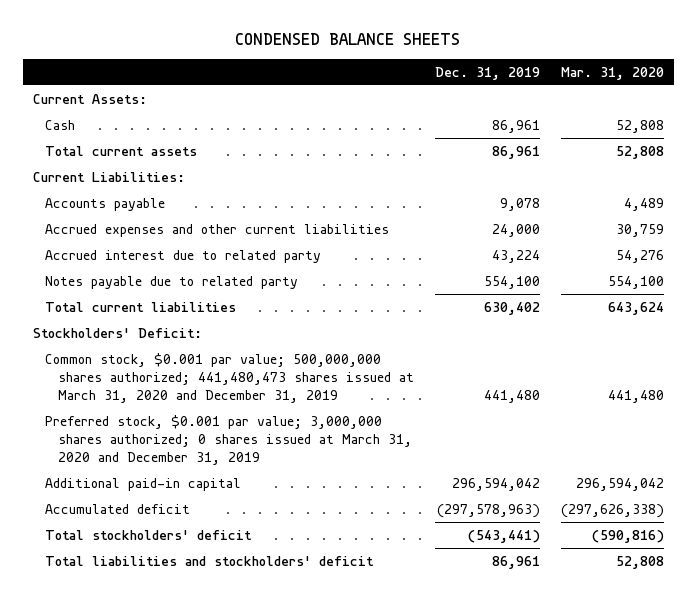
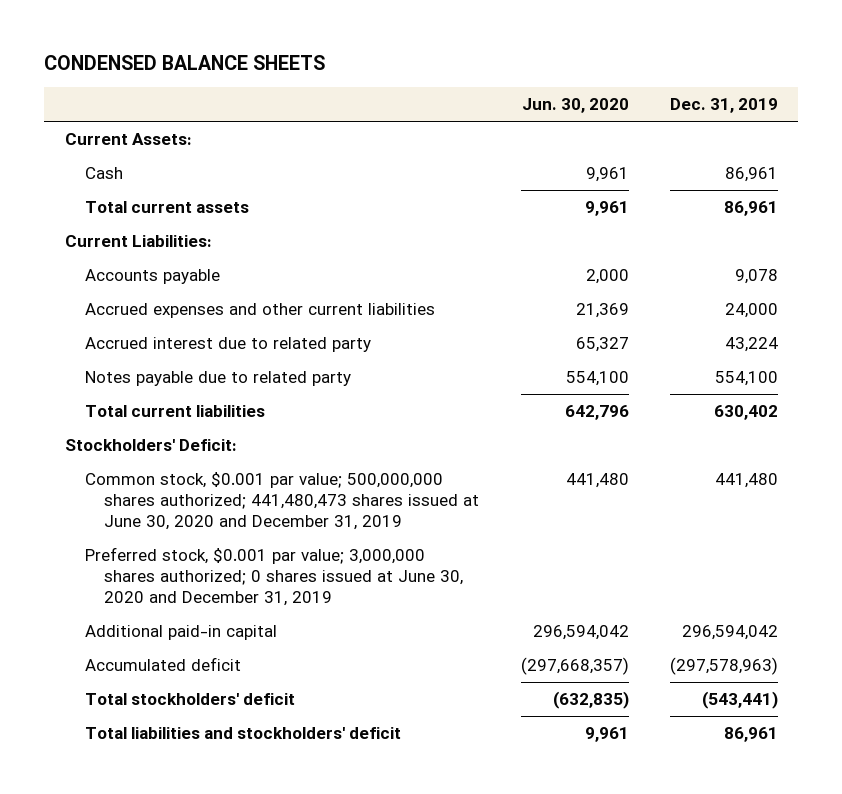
[560,66,664,80] Mar. 31, 2020 -> none
none -> [521,98,629,114] Jun. 30, 2020
[45,352,415,403] Common stock, $0.001 par value; 500,000,000 shares authorized; 441,480,473 shares issued at March 31, 2020 and December 31, 2019 -> [84,471,480,531] Common stock, $0.001 par value; 500,000,000 shares authorized; 441,480,473 shares issued at June 30, 2020 and December 31, 2019
[45,414,413,465] Preferred stock, $0.001 par value; 3,000,000 shares authorized; 0 shares issued at March 31, 2020 and December 31, 2019 -> [84,546,464,607] Preferred stock, $0.001 par value; 3,000,000 shares authorized; 0 shares issued at June 30, 2020 and December 31, 2019

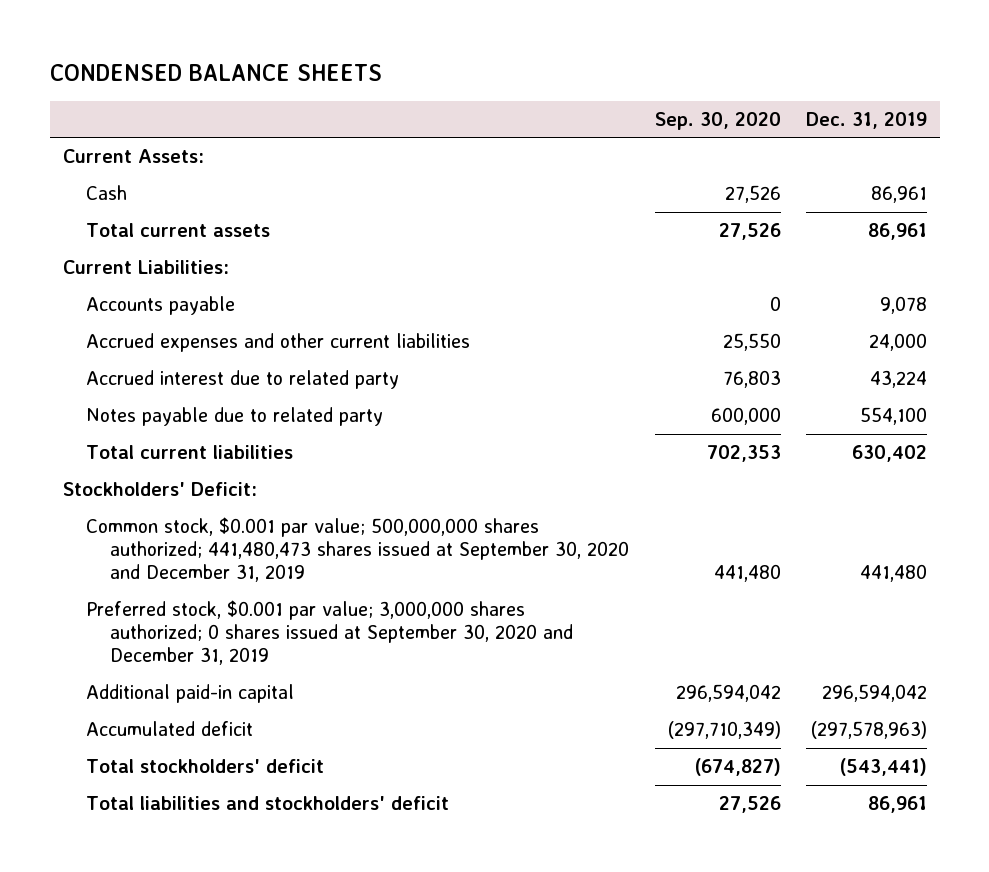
[521,98,629,114] Jun. 30, 2020 -> none
none -> [654,111,781,130] Sep. 30, 2020
[84,471,480,531] Common stock, $0.001 par value; 500,000,000 shares authorized; 441,480,473 shares issued at June 30, 2020 and December 31, 2019 -> [86,517,630,583] Common stock, $0.001 par value; 500,000,000 shares authorized; 441,480,473 shares issued at September 30, 2020 and December 31, 2019
[84,546,464,607] Preferred stock, $0.001 par value; 3,000,000 shares authorized; 0 shares issued at June 30, 2020 and December 31, 2019 -> [86,600,574,666] Preferred stock, $0.001 par value; 3,000,000 shares authorized; 0 shares issued at September 30, 2020 and December 31, 2019

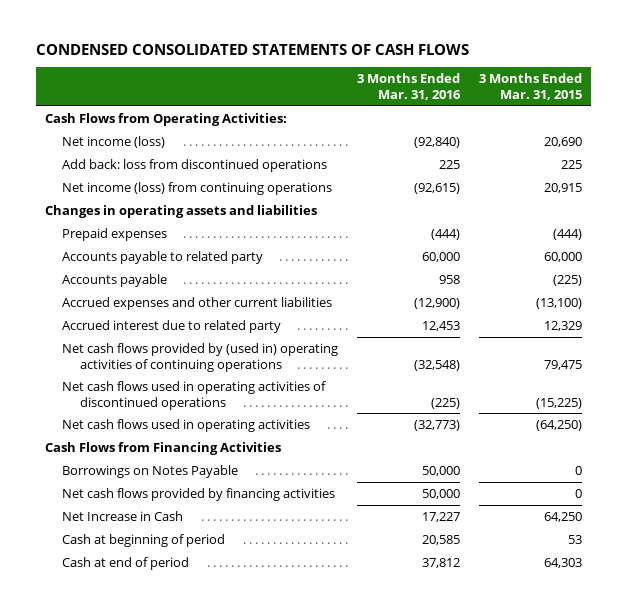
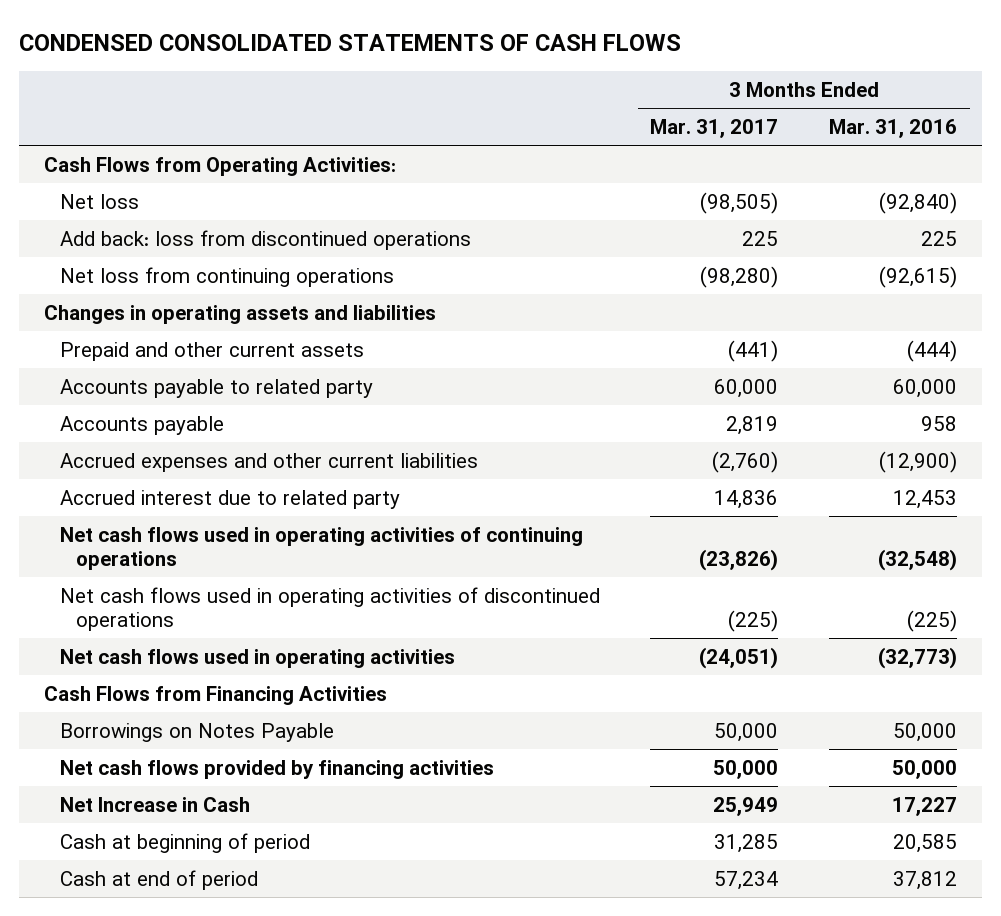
[478,73,582,100] 3 Months Ended Mar. 31, 2015 -> none
none -> [650,118,779,138] Mar. 31, 2017
[62,135,166,148] Net income (loss) -> [59,193,139,209] Net loss
[62,181,333,195] Net income (loss) from continuing operations -> [59,266,394,287] Net loss from continuing operations
[62,227,168,241] Prepaid expenses -> [59,341,364,361] Prepaid and other current assets
[62,342,339,372] Net cash flows provided by (used in) operating activities of continuing operations -> [59,526,583,571] Net cash flows used in operating activities of continuing operations

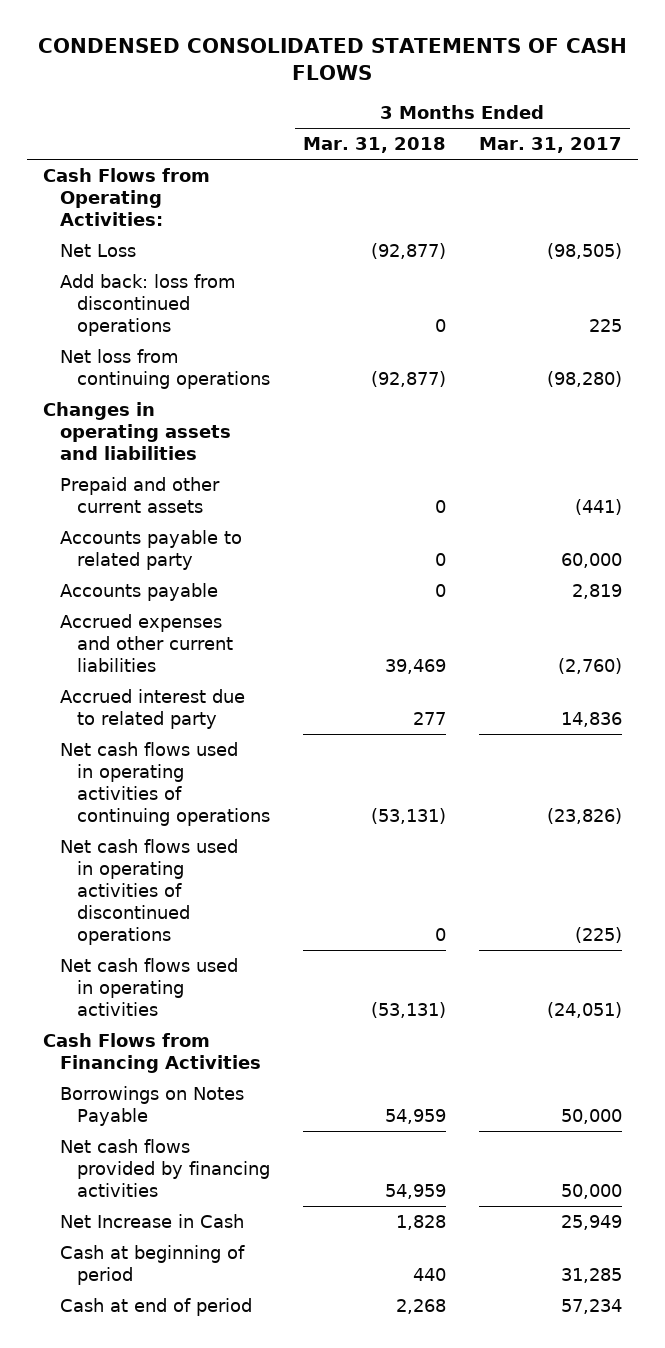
[828,118,957,138] Mar. 31, 2016 -> none
none -> [302,137,446,154] Mar. 31, 2018
[59,193,139,209] Net loss -> [60,243,137,257] Net Loss

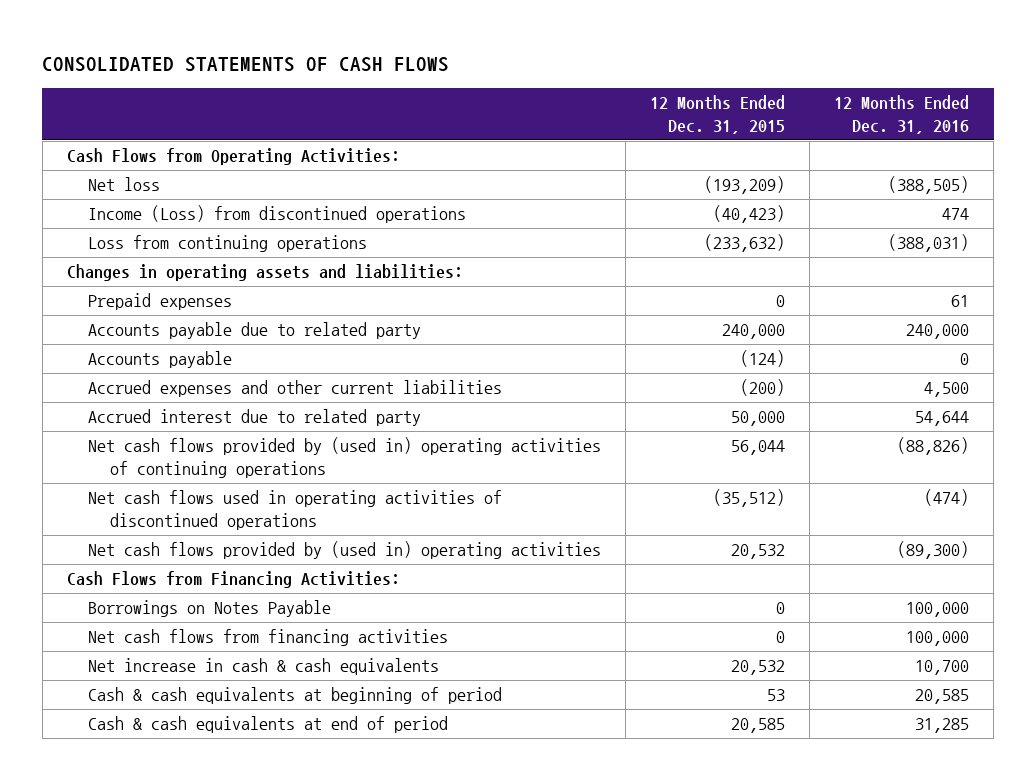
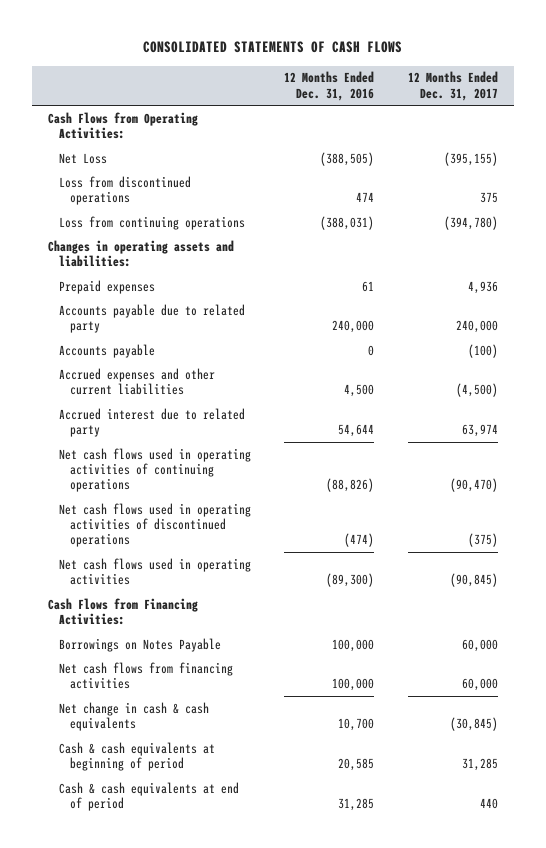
[650,95,786,134] 12 Months Ended Dec. 31, 2015 -> none
none -> [407,71,498,101] 12 Months Ended Dec. 31, 2017
[88,177,161,192] Net loss -> [59,152,108,164] Net Loss
[88,205,467,224] Income (Loss) from discontinued operations -> [59,175,192,206] Loss from discontinued operations
[88,437,602,479] Net cash flows provided by (used in) operating activities of continuing operations -> [59,447,252,493] Net cash flows used in operating activities of continuing operations
[88,541,602,560] Net cash flows provided by (used in) operating activities -> [59,557,252,586] Net cash flows used in operating activities
[88,658,440,676] Net increase in cash & cash equivalents -> [59,701,210,732] Net change in cash & cash equivalents

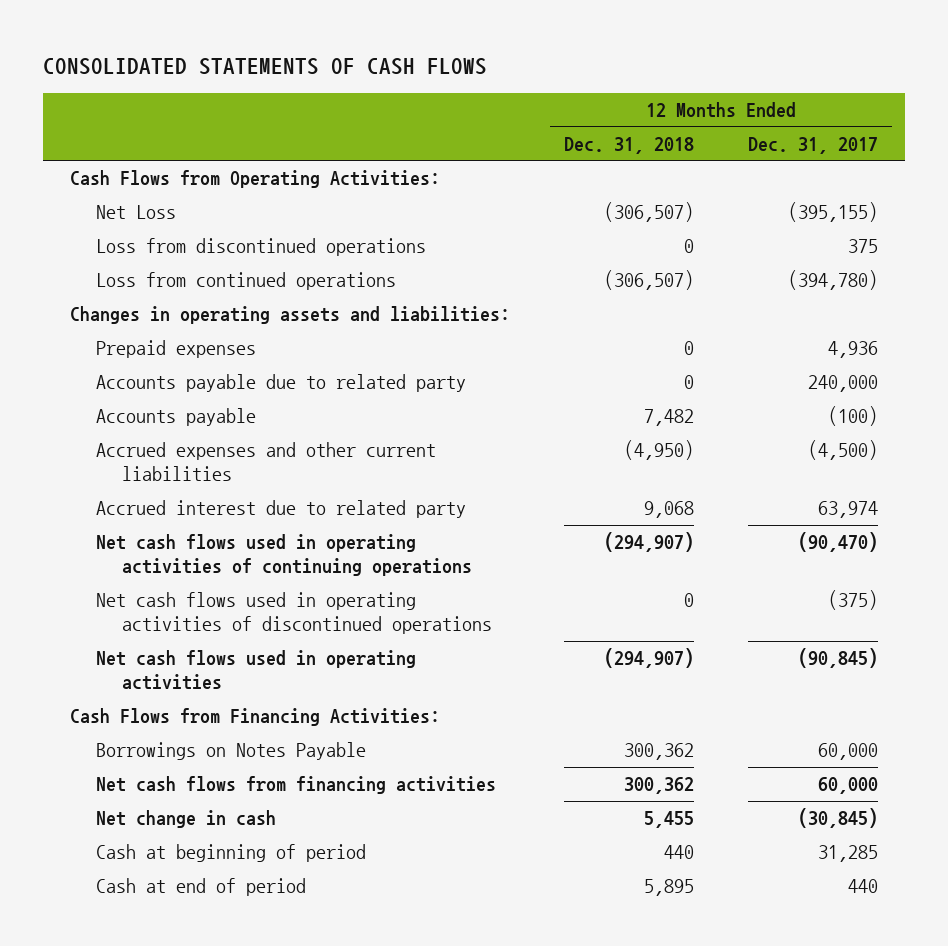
[284,71,375,101] 12 Months Ended Dec. 31, 2016 -> none
none -> [563,136,694,154] Dec. 31, 2018
[59,215,246,230] Loss from continuing operations -> [95,272,396,291] Loss from continued operations
[59,701,210,732] Net change in cash & cash equivalents -> [95,810,276,829] Net change in cash
[59,741,216,772] Cash & cash equivalents at beginning of period -> [95,844,366,863] Cash at beginning of period
[59,781,240,812] Cash & cash equivalents at end of period -> [95,878,306,897] Cash at end of period

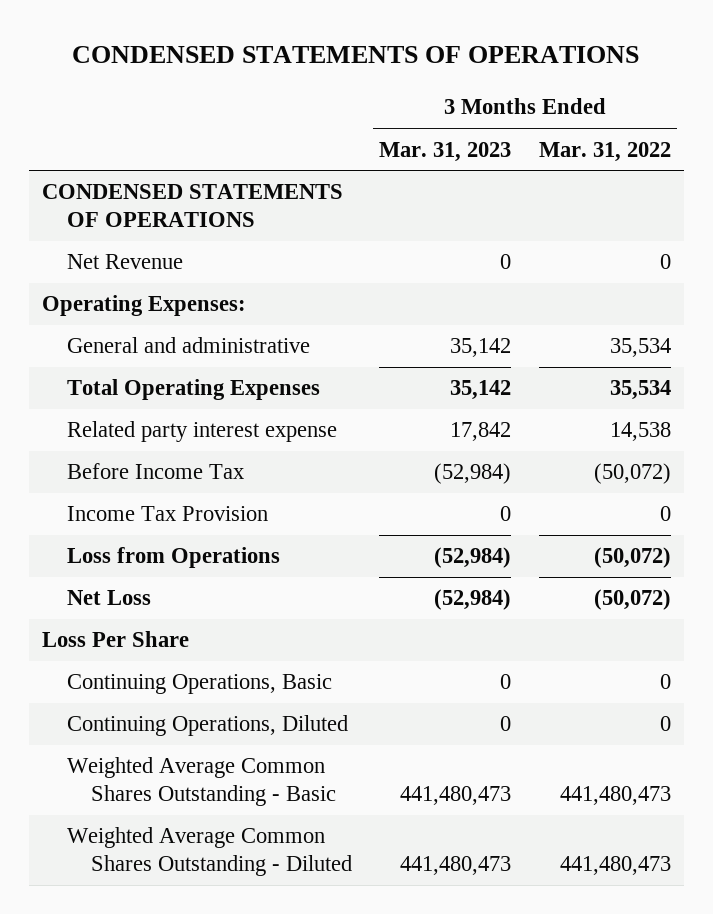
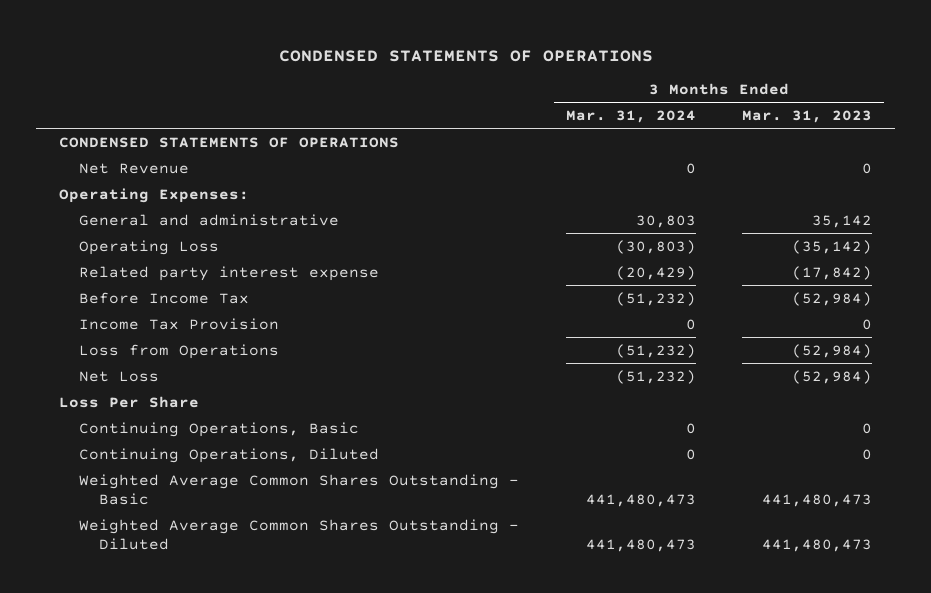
[538,141,671,162] Mar. 31, 2022 -> none
none -> [565,109,696,123] Mar. 31, 2024
[66,379,320,401] Total Operating Expenses -> none
none -> [79,239,220,255] Operating Loss
[450,422,512,442] 17,842 -> [792,265,873,280] (17,842)

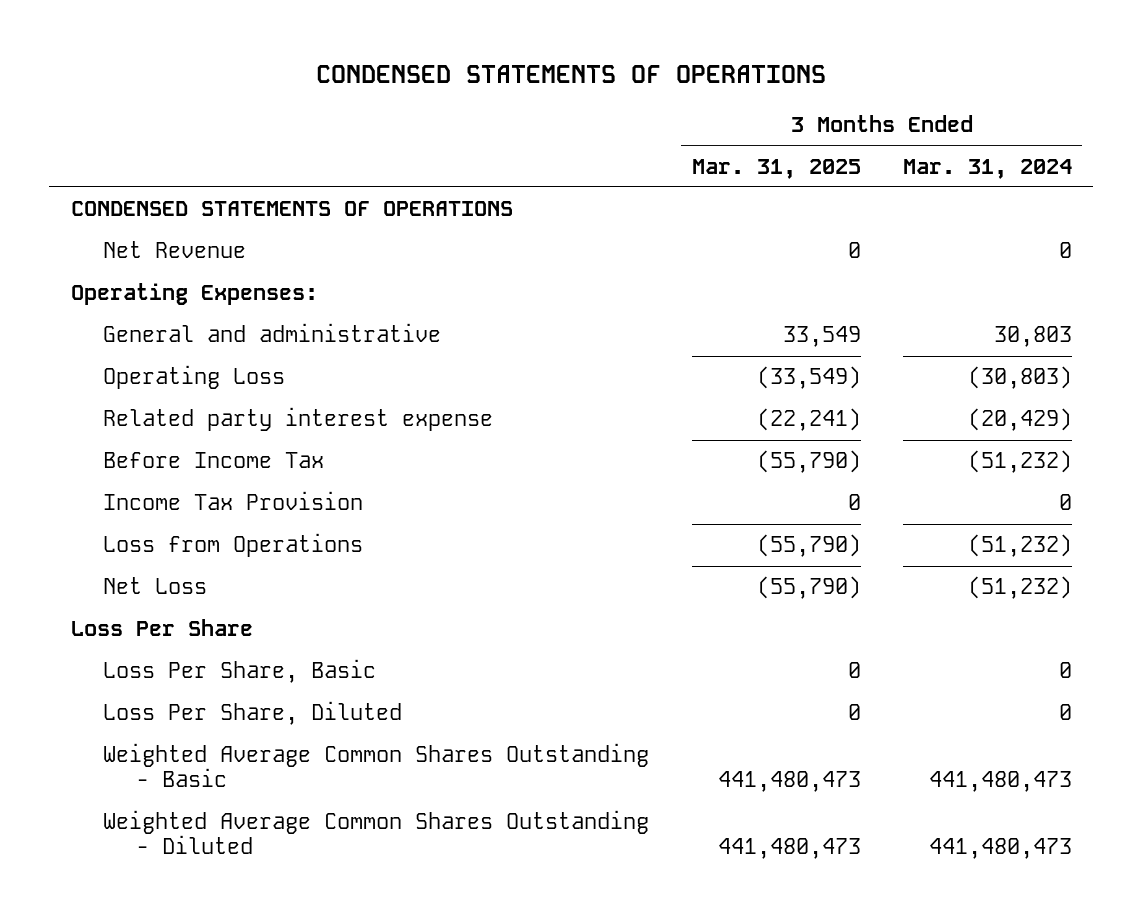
[742,109,873,123] Mar. 31, 2023 -> none
none -> [691,158,861,179] Mar. 31, 2025
[79,421,360,437] Continuing Operations, Basic -> [103,659,377,684] Loss Per Share, Basic
[79,447,380,463] Continuing Operations, Diluted -> [103,701,403,726] Loss Per Share, Diluted

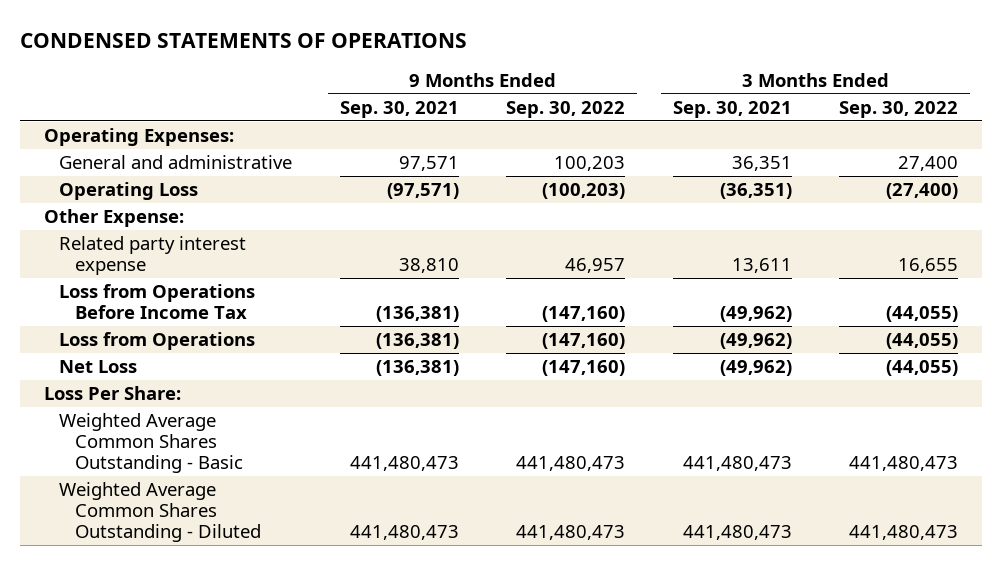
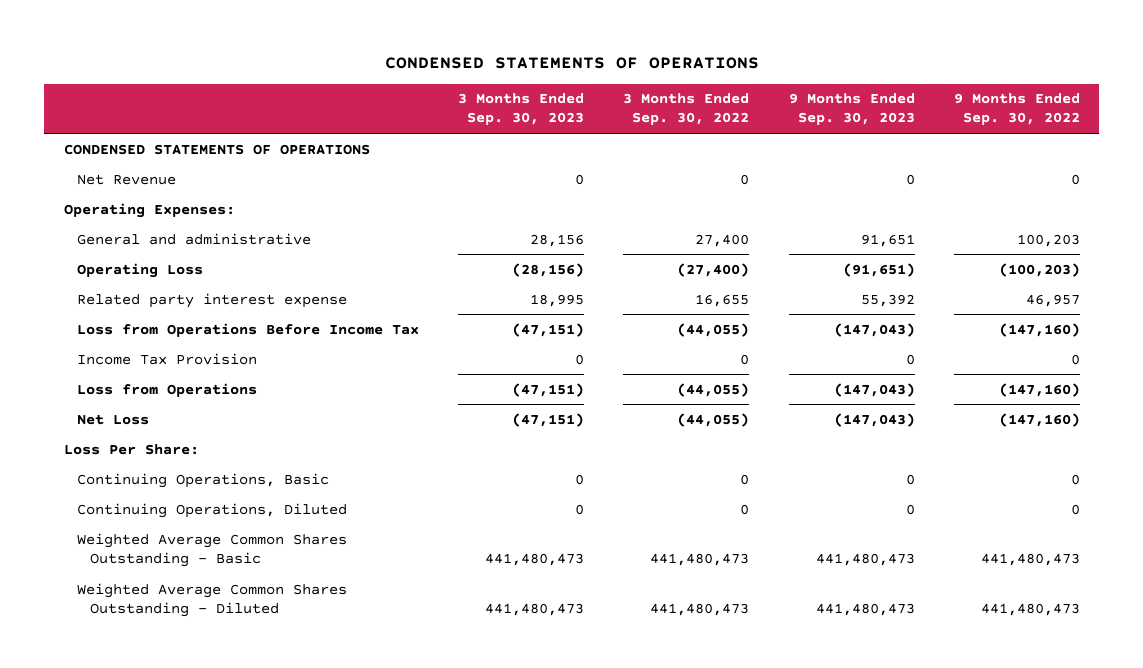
[339,100,459,118] Sep. 30, 2021 -> none
[672,100,792,118] Sep. 30, 2021 -> none
none -> [458,93,585,126] 3 Months Ended Sep. 30, 2023
none -> [788,93,915,126] 9 Months Ended Sep. 30, 2023
none -> [63,143,370,155] CONDENSED STATEMENTS OF OPERATIONS
none -> [76,173,176,185] Net Revenue
[43,209,184,228] Other Expense: -> none
none -> [76,352,257,365] Income Tax Provision
none -> [76,472,329,488] Continuing Operations, Basic
none -> [76,502,347,518] Continuing Operations, Diluted

